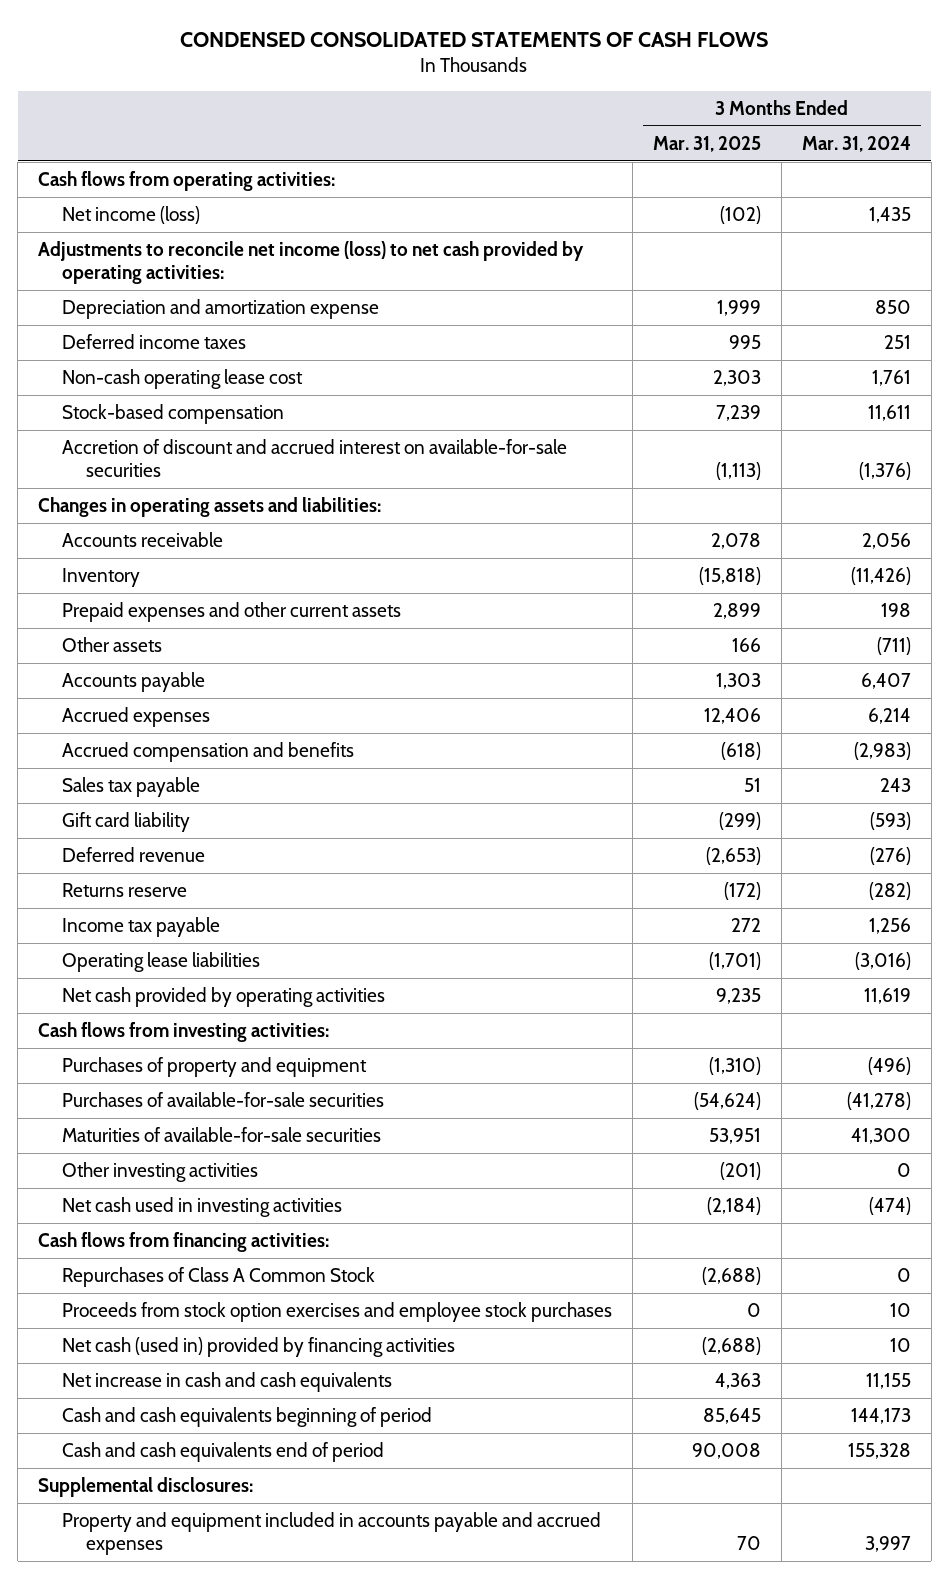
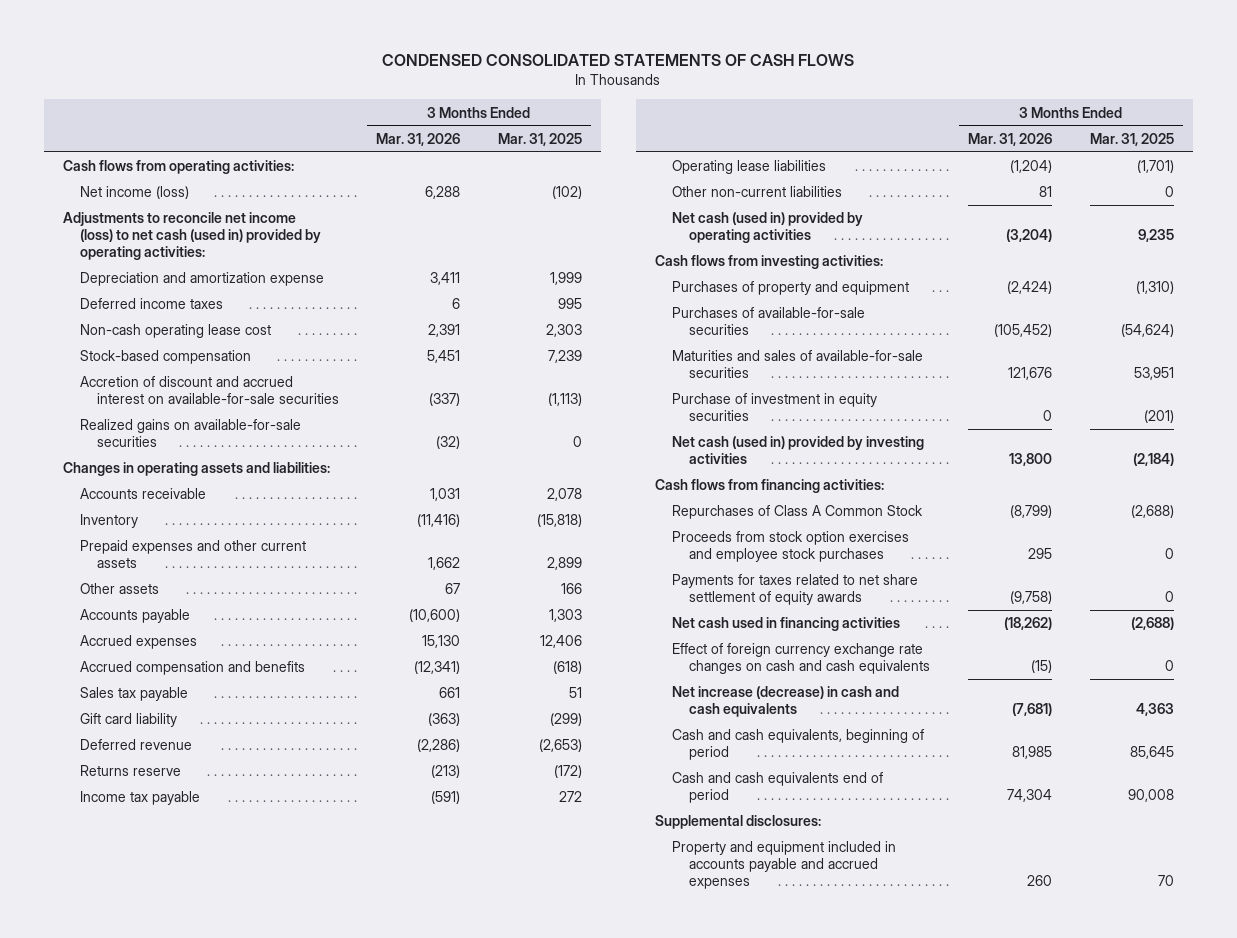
[801,135,911,152] Mar. 31, 2024 -> none
none -> [376,132,461,146] Mar. 31, 2026
[38,241,585,285] Adjustments to reconcile net income (loss) to net cash provided by operating activities: -> [62,212,321,261] Adjustments to reconcile net income (loss) to net cash (used in) provided by operating activities:
none -> [79,419,301,448] Realized gains on available-for-sale securities
none -> [671,186,842,198] Other non-current liabilities
[62,987,386,1008] Net cash provided by operating activities -> [671,212,863,244] Net cash (used in) provided by operating activities
[62,1162,259,1183] Other investing activities -> none
[62,1127,382,1143] Maturities of available-for-sale securities -> [671,350,923,379] Maturities and sales of available-for-sale securities
none -> [671,393,877,422] Purchase of investment in equity securities
[62,1197,343,1218] Net cash used in investing activities -> [671,436,924,465] Net cash (used in) provided by investing activities
none -> [671,574,918,606] Payments for taxes related to net share settlement of equity awards
[62,1337,456,1358] Net cash (used in) provided by financing activities -> [671,617,900,632] Net cash used in financing activities
none -> [671,643,930,675] Effect of foreign currency exchange rate changes on cash and cash equivalents
[62,1372,393,1393] Net increase in cash and cash equivalents -> [671,686,899,718] Net increase (decrease) in cash and cash equivalents
[62,1407,433,1428] Cash and cash equivalents beginning of period -> [671,729,924,761] Cash and cash equivalents, beginning of period

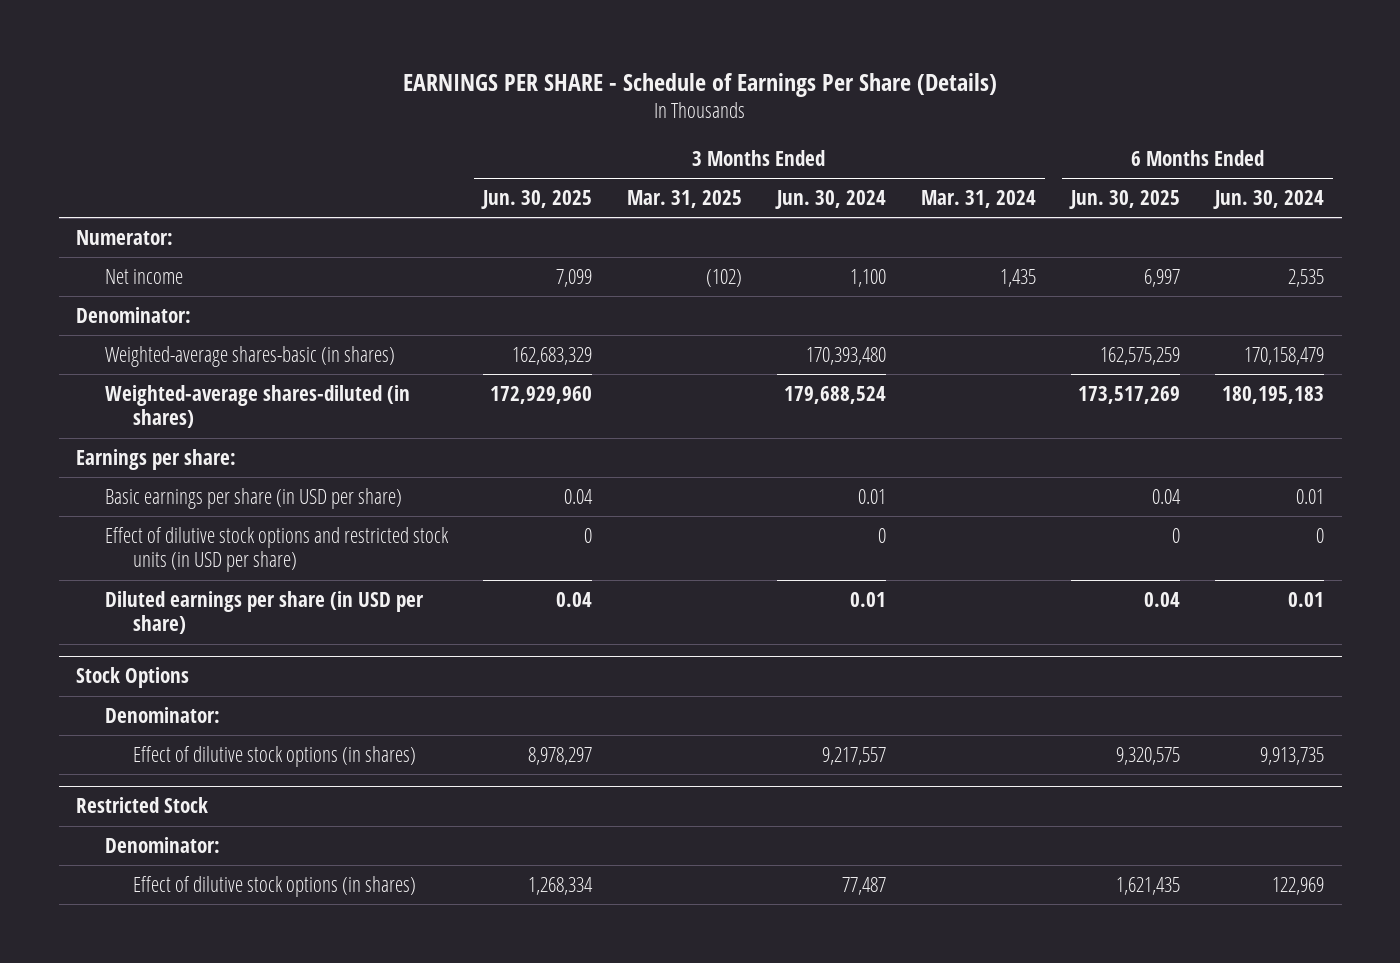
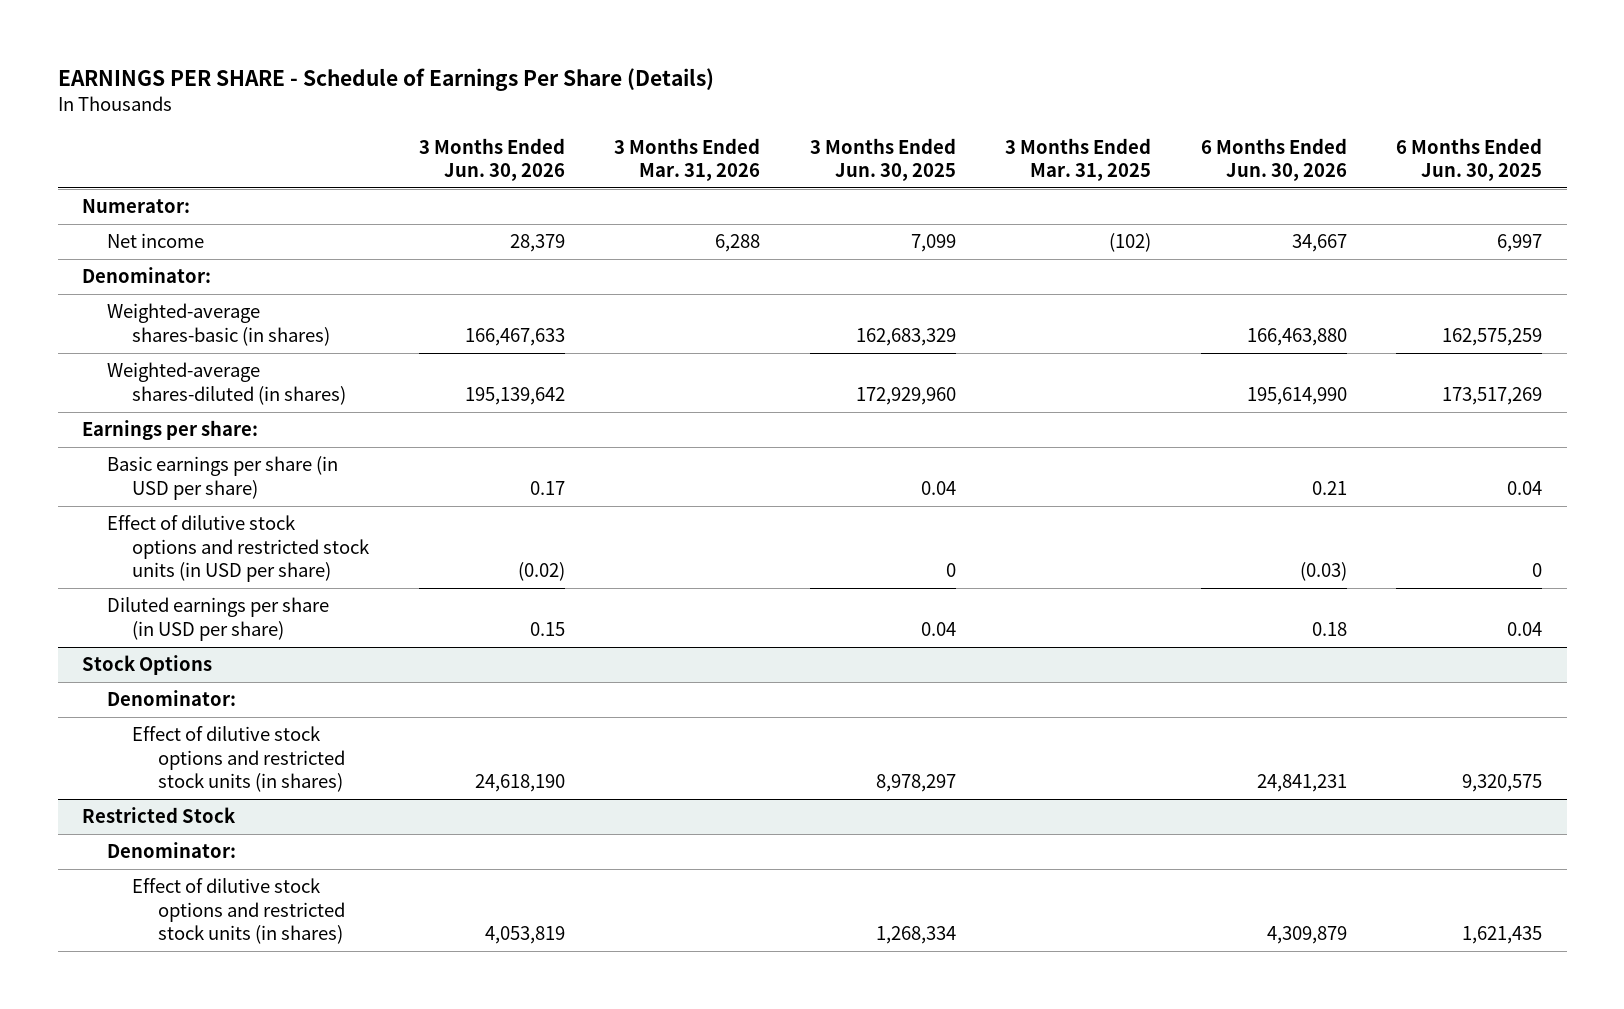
[774,190,886,210] Jun. 30, 2024 -> none
[920,190,1036,209] Mar. 31, 2024 -> none
[1213,190,1325,210] Jun. 30, 2024 -> none
none -> [418,137,565,182] 3 Months Ended Jun. 30, 2026
none -> [614,137,761,182] 3 Months Ended Mar. 31, 2026
none -> [1200,137,1347,182] 6 Months Ended Jun. 30, 2026
[132,745,416,767] Effect of dilutive stock options (in shares) -> [132,726,345,792] Effect of dilutive stock options and restricted stock units (in shares)
[132,875,416,897] Effect of dilutive stock options (in shares) -> [132,878,345,944] Effect of dilutive stock options and restricted stock units (in shares)

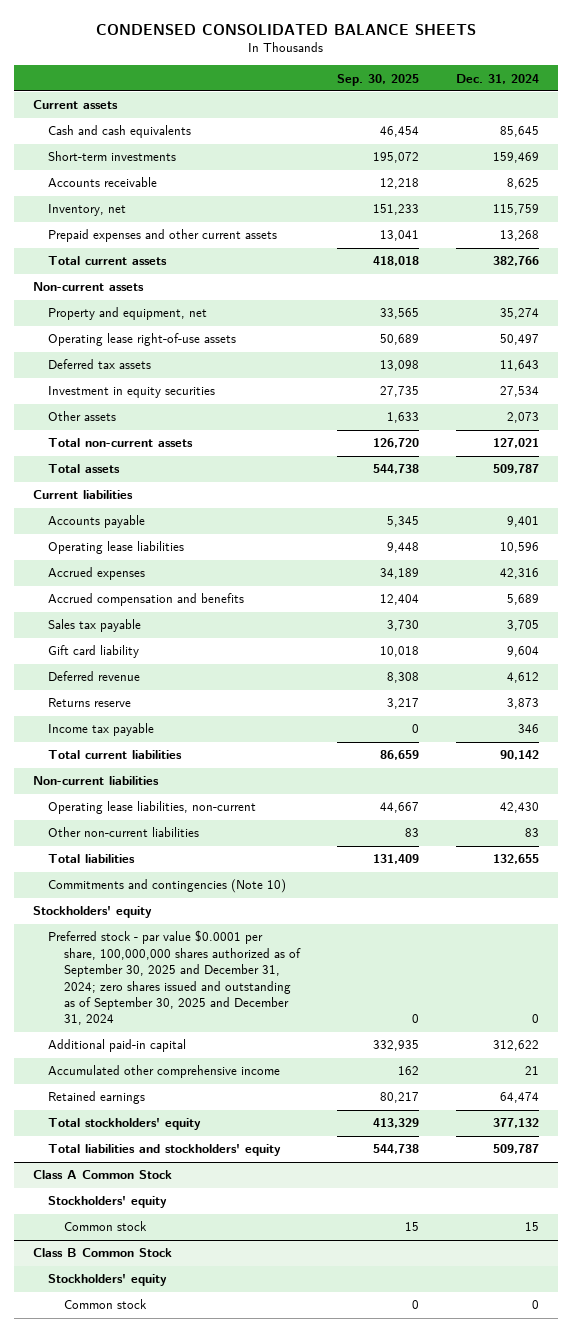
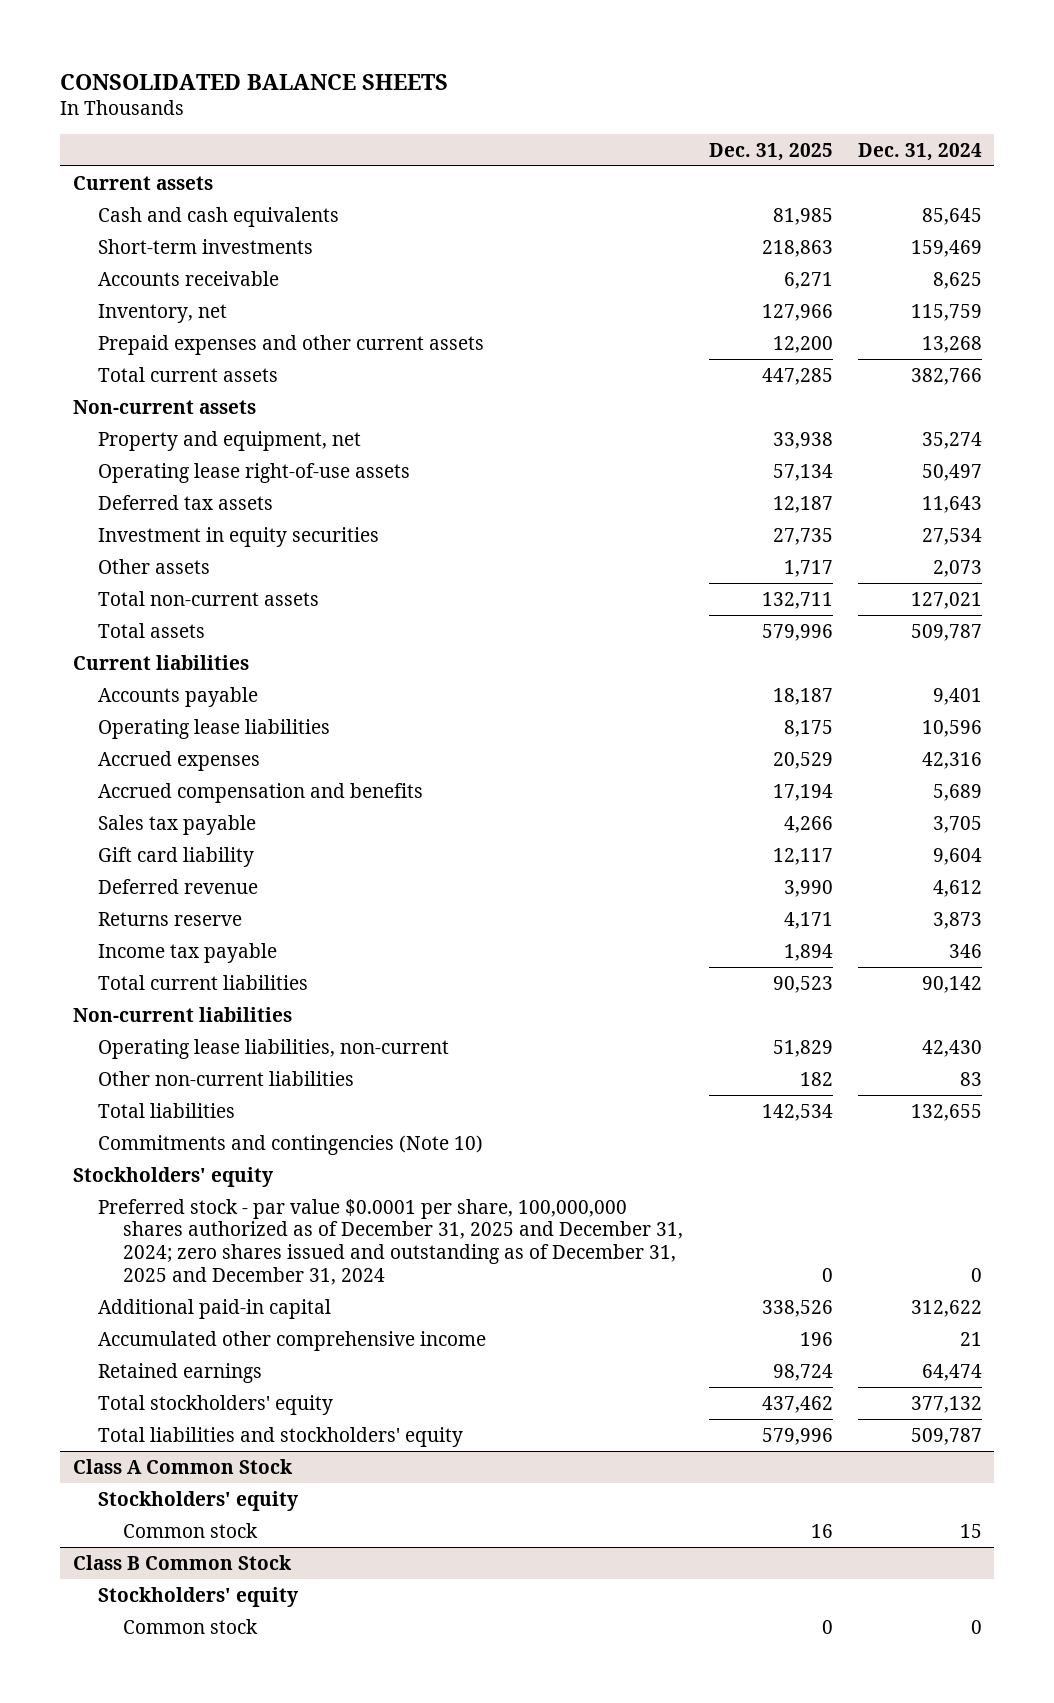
[96,23,477,35] CONDENSED CONSOLIDATED BALANCE SHEETS -> [60,73,449,90] CONSOLIDATED BALANCE SHEETS
[337,73,420,86] Sep. 30, 2025 -> none
none -> [708,142,833,161] Dec. 31, 2025
[48,930,301,1026] Preferred stock - par value $0.0001 per share, 100,000,000 shares authorized as of September 30, 2025 and December 31, 2024; zero shares issued and outstanding as of September 30, 2025 and December 31, 2024 -> [98,1198,684,1285] Preferred stock - par value $0.0001 per share, 100,000,000 shares authorized as of December 31, 2025 and December 31, 2024; zero shares issued and outstanding as of December 31, 2025 and December 31, 2024

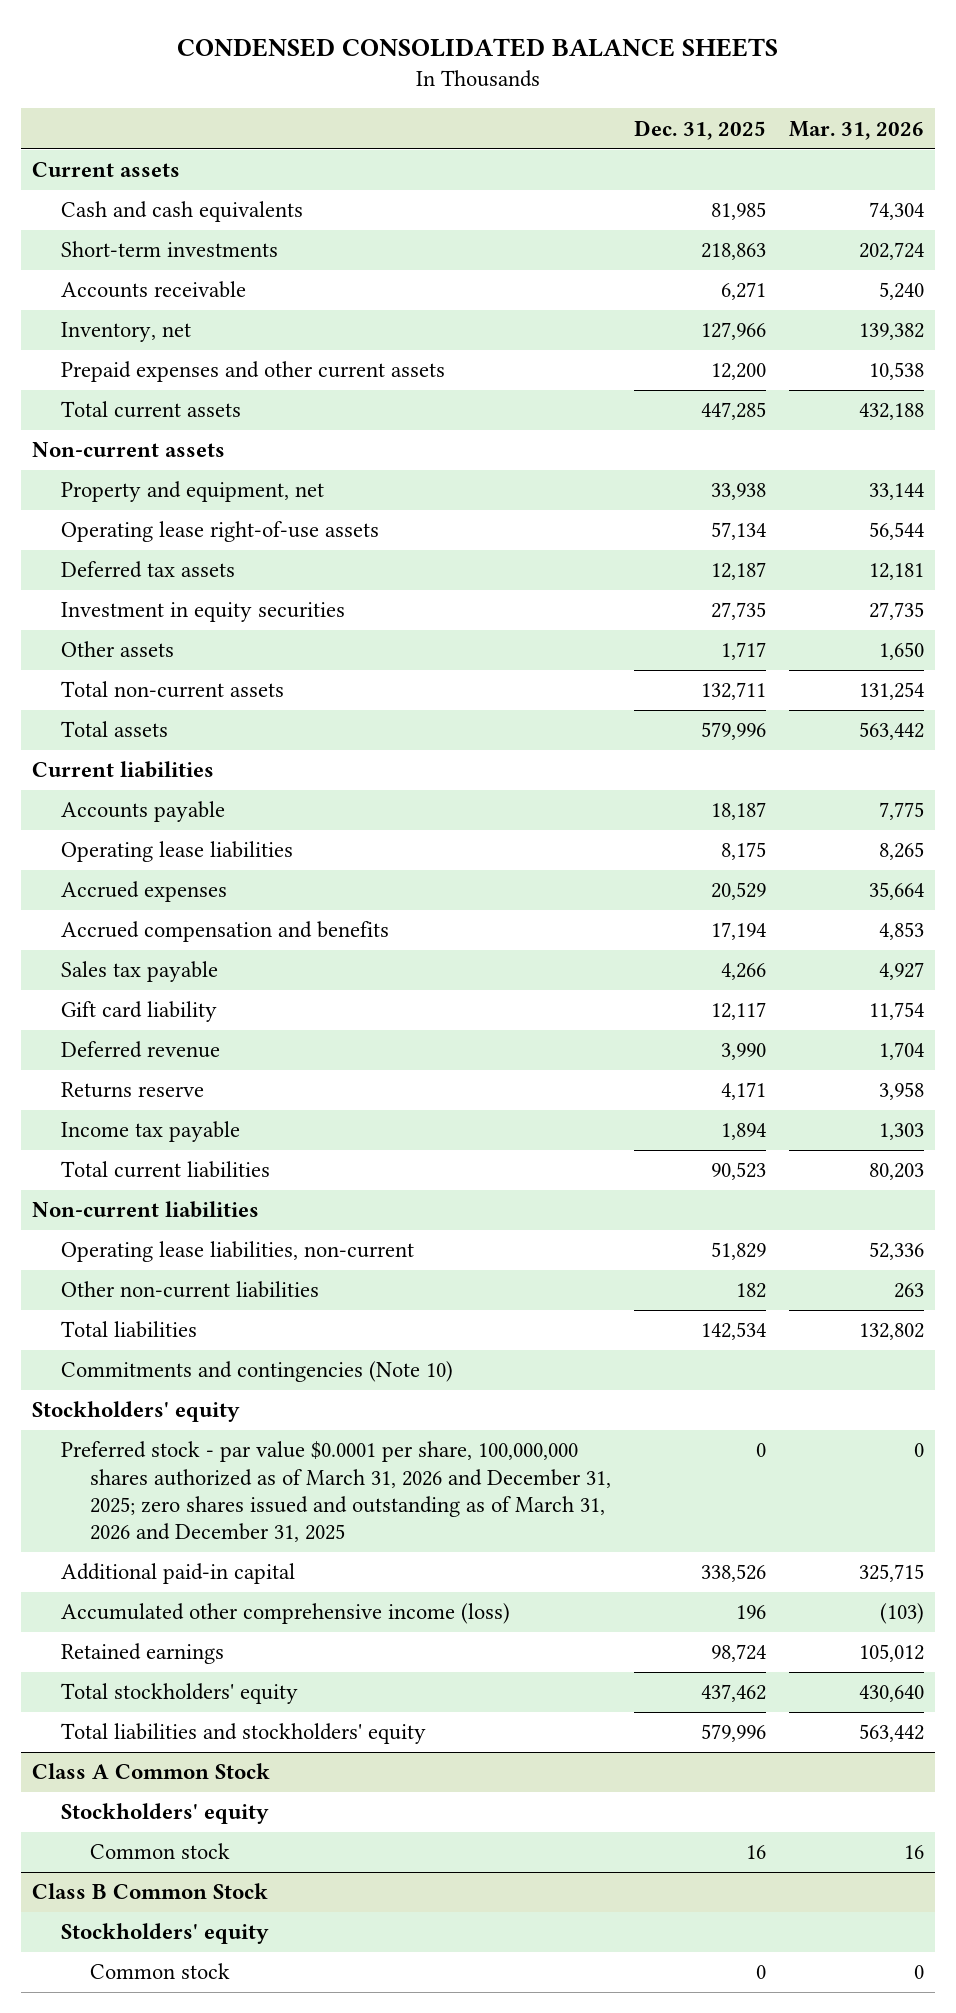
[60,73,449,90] CONSOLIDATED BALANCE SHEETS -> [176,37,778,57] CONDENSED CONSOLIDATED BALANCE SHEETS
[857,142,982,161] Dec. 31, 2024 -> none
none -> [788,120,924,140] Mar. 31, 2026
[98,1198,684,1285] Preferred stock - par value $0.0001 per share, 100,000,000 shares authorized as of December 31, 2025 and December 31, 2024; zero shares issued and outstanding as of December 31, 2025 and December 31, 2024 -> [61,1441,612,1542] Preferred stock - par value $0.0001 per share, 100,000,000 shares authorized as of March 31, 2026 and December 31, 2025; zero shares issued and outstanding as of March 31, 2026 and December 31, 2025
[98,1330,487,1351] Accumulated other comprehensive income -> [61,1603,511,1625] Accumulated other comprehensive income (loss)

